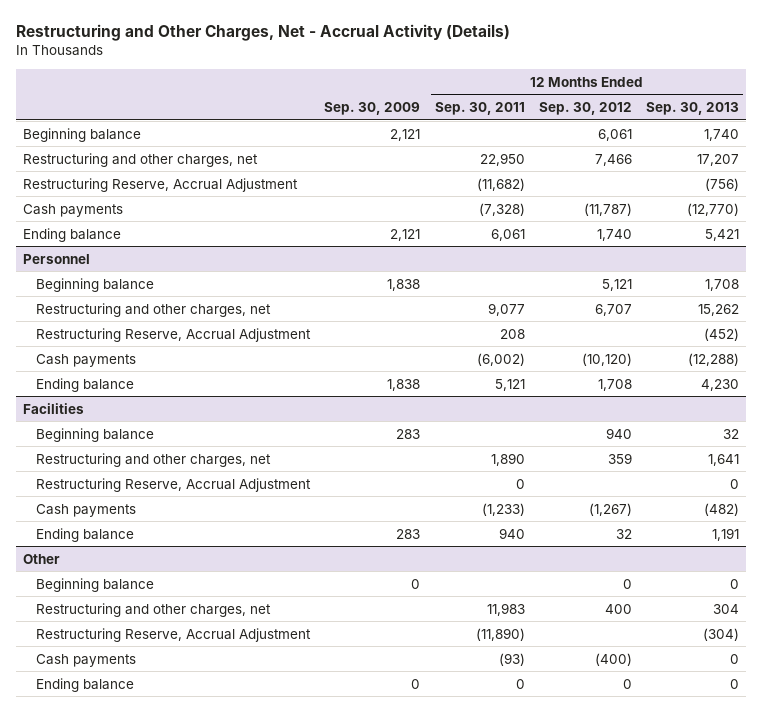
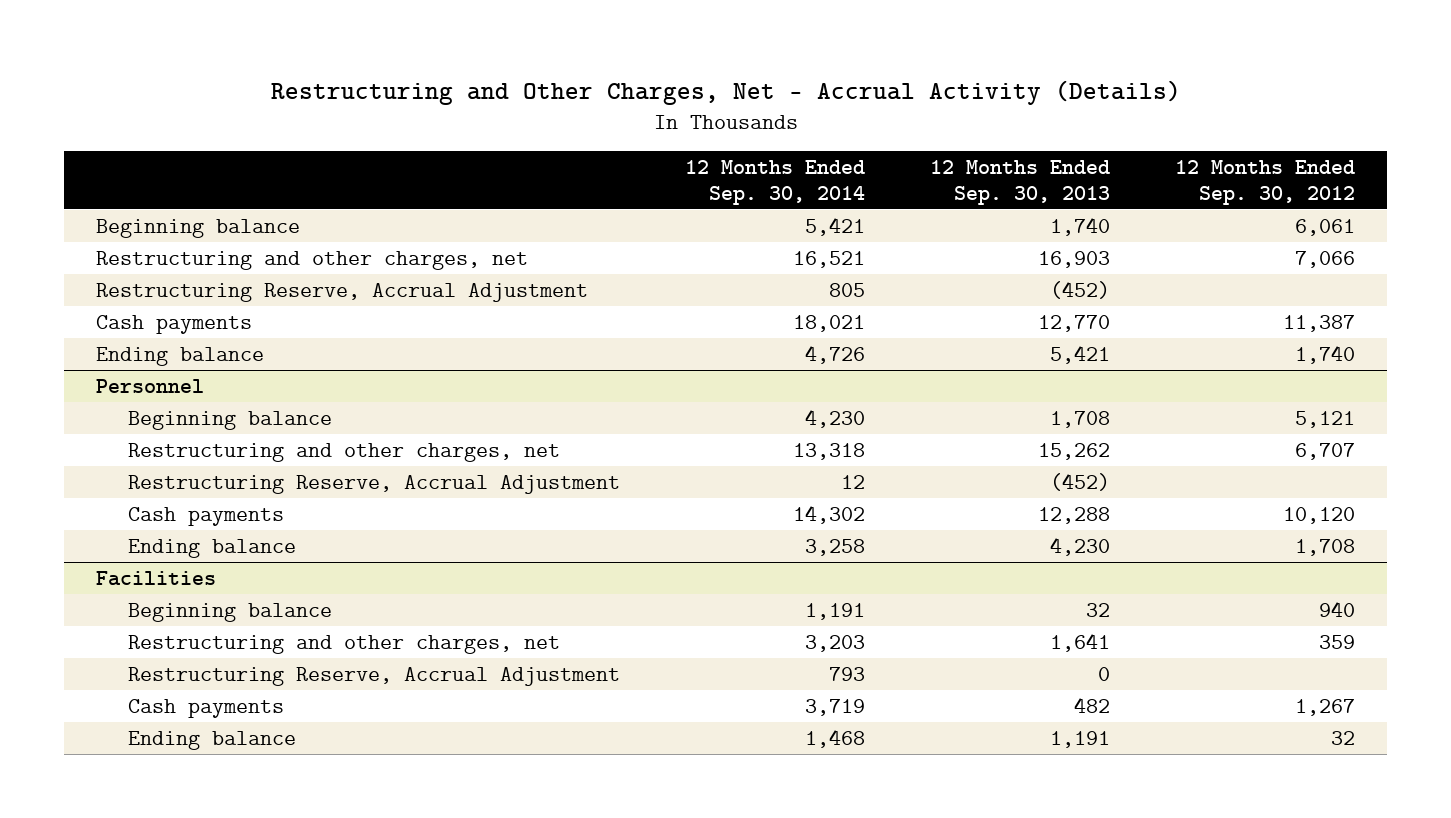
[324,102,421,116] Sep. 30, 2009 -> none
[434,102,525,116] Sep. 30, 2011 -> none
none -> [684,159,865,205] 12 Months Ended Sep. 30, 2014
[594,153,632,166] 7,466 -> [1294,250,1355,268] 7,066
[697,153,740,166] 17,207 -> [1037,250,1110,268] 16,903
[705,177,740,191] (756) -> [1049,280,1110,299] (452)
[583,202,632,216] (11,787) -> [1282,314,1355,332] 11,387
[687,202,740,216] (12,770) -> [1037,314,1110,332] 12,770
[581,352,632,366] (10,120) -> [1282,506,1355,524] 10,120
[688,352,740,366] (12,288) -> [1037,506,1110,524] 12,288
[588,502,632,516] (1,267) -> [1294,698,1355,716] 1,267
[704,502,740,516] (482) -> [1073,696,1110,713] 482
[22,553,60,564] Other -> none
[35,577,154,592] Beginning balance -> none
[35,602,271,617] Restructuring and other charges, net -> none
[35,627,311,642] Restructuring Reserve, Accrual Adjustment -> none
[35,653,136,667] Cash payments -> none
[35,677,134,692] Ending balance -> none

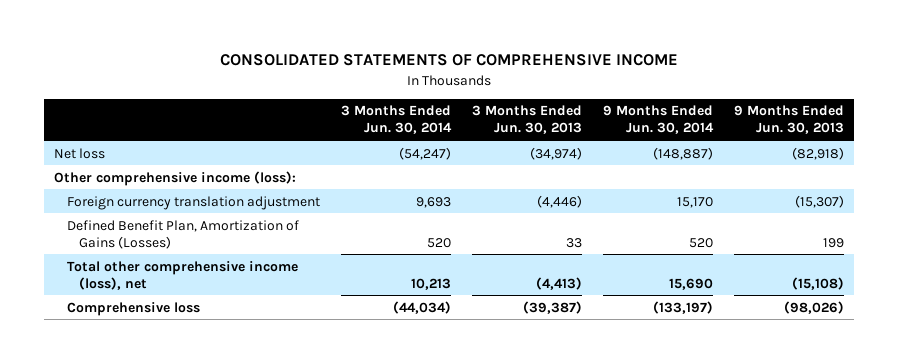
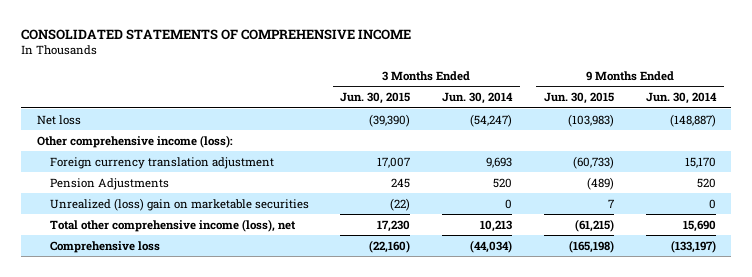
[471,105,582,135] 3 Months Ended Jun. 30, 2013 -> none
[733,105,844,135] 9 Months Ended Jun. 30, 2013 -> none
none -> [340,92,411,105] Jun. 30, 2015
none -> [543,92,614,105] Jun. 30, 2015
[66,219,299,249] Defined Benefit Plan, Amortization of Gains (Losses) -> [49,177,169,190] Pension Adjustments
none -> [49,197,309,211] Unrealized (loss) gain on marketable securities

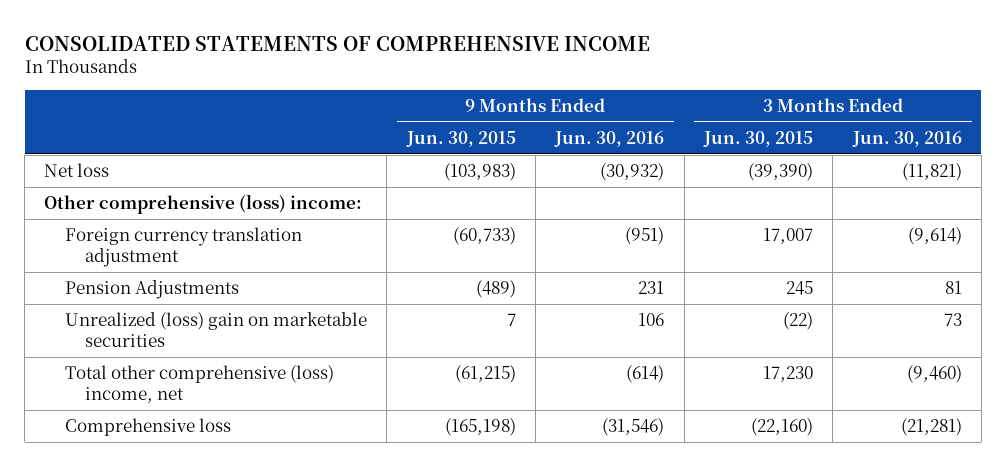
[442,92,514,105] Jun. 30, 2014 -> none
[645,92,717,105] Jun. 30, 2014 -> none
none -> [554,131,665,148] Jun. 30, 2016
none -> [851,131,962,148] Jun. 30, 2016
[36,134,233,148] Other comprehensive income (loss): -> [44,194,363,215] Other comprehensive (loss) income:
[49,218,296,232] Total other comprehensive income (loss), net -> [64,365,334,404] Total other comprehensive (loss) income, net

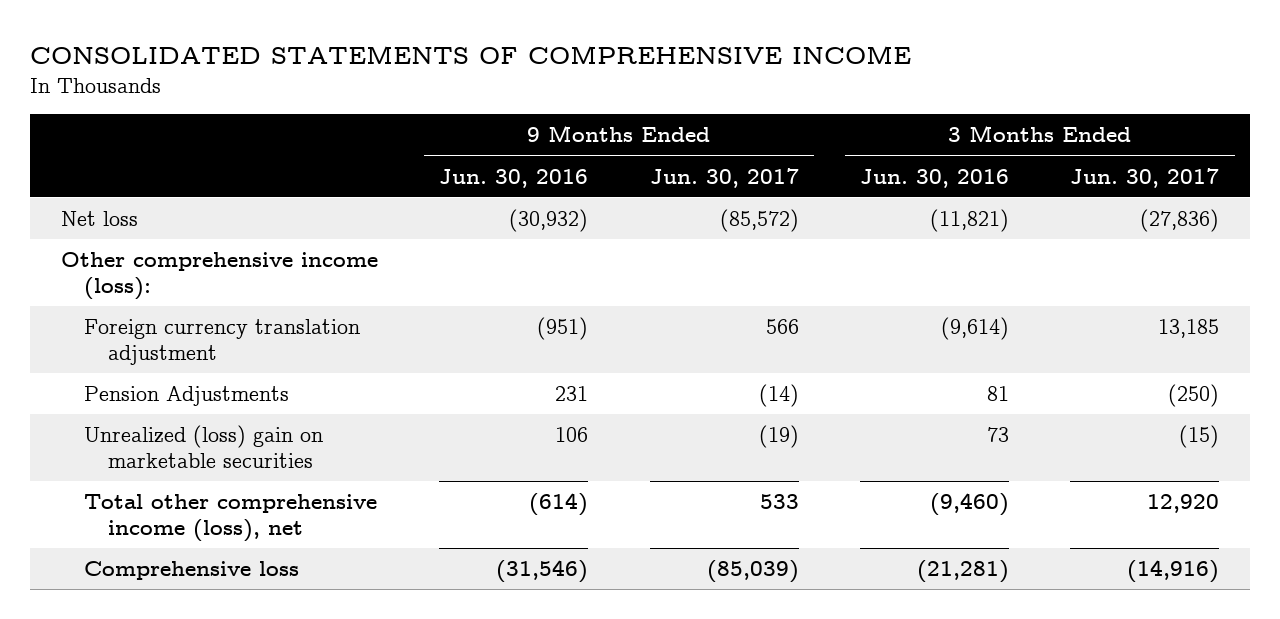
[405,131,516,148] Jun. 30, 2015 -> none
[702,131,813,148] Jun. 30, 2015 -> none
none -> [649,167,799,188] Jun. 30, 2017
none -> [1070,167,1220,188] Jun. 30, 2017
[44,194,363,215] Other comprehensive (loss) income: -> [61,252,379,301] Other comprehensive income (loss):
[64,365,334,404] Total other comprehensive (loss) income, net -> [84,494,378,543] Total other comprehensive income (loss), net

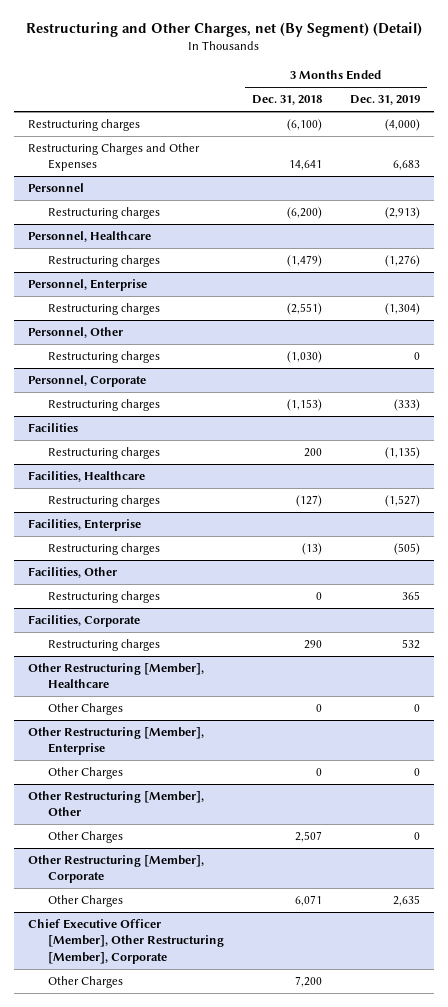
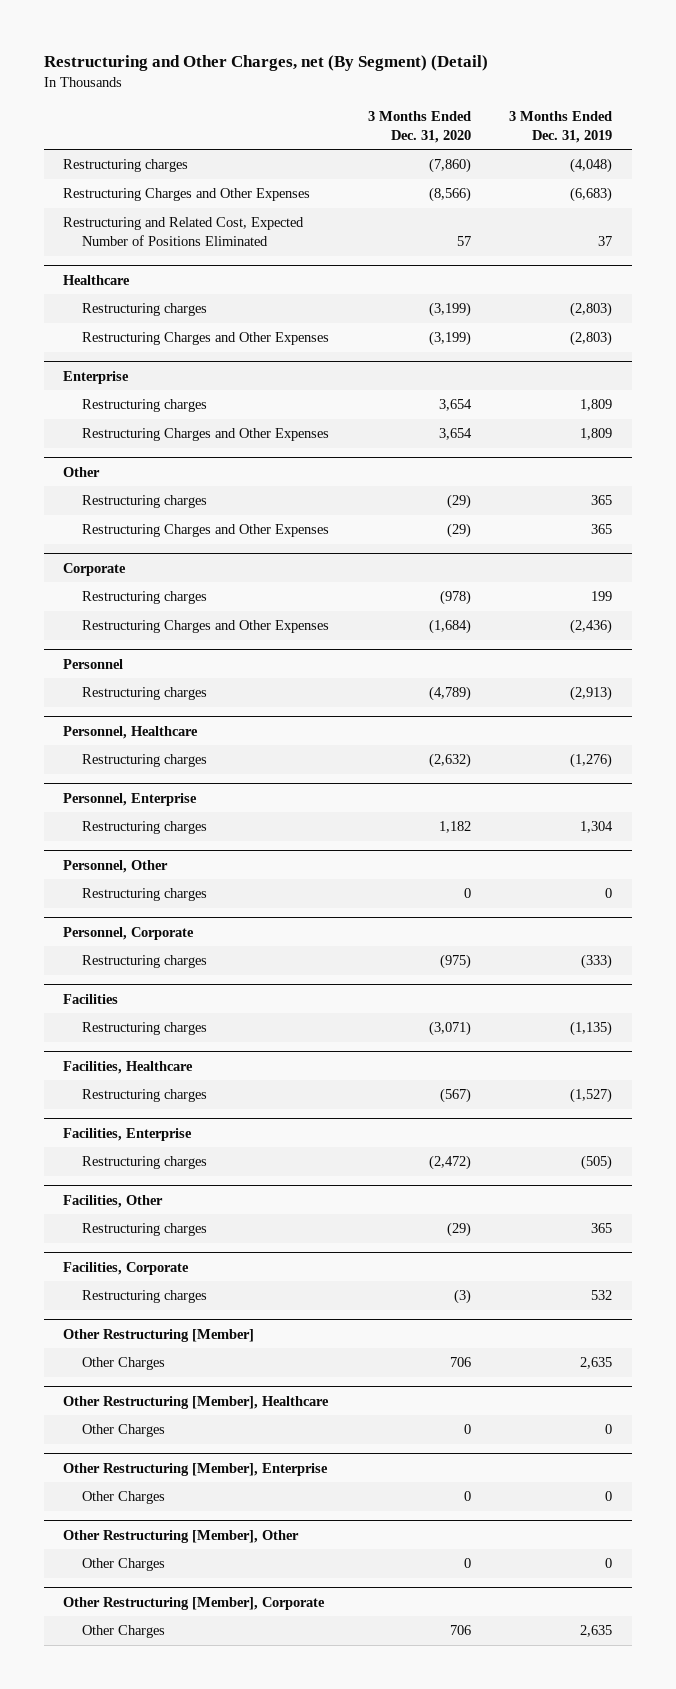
[251,95,322,106] Dec. 31, 2018 -> none
none -> [367,110,471,143] 3 Months Ended Dec. 31, 2020
[384,119,420,132] (4,000) -> [570,158,613,174] (4,048)
[392,160,420,171] 6,683 -> [570,187,613,203] (6,683)
none -> [63,217,305,247] Restructuring and Related Cost, Expected Number of Positions Eliminated
none -> [63,274,131,285] Healthcare
none -> [82,303,208,317] Restructuring charges
none -> [82,332,330,346] Restructuring Charges and Other Expenses
none -> [63,370,130,384] Enterprise
none -> [82,399,208,413] Restructuring charges
none -> [82,428,330,442] Restructuring Charges and Other Expenses
none -> [63,466,101,477] Other
none -> [82,495,208,509] Restructuring charges
none -> [82,524,330,538] Restructuring Charges and Other Expenses
none -> [63,562,127,576] Corporate
none -> [82,591,208,605] Restructuring charges
none -> [82,620,330,634] Restructuring Charges and Other Expenses
[384,303,420,316] (1,304) -> [580,821,614,834] 1,304
none -> [63,1328,255,1342] Other Restructuring [Member]
none -> [82,1357,166,1371] Other Charges
[27,919,224,964] Chief Executive Officer [Member], Other Restructuring [Member], Corporate -> none
[47,976,123,989] Other Charges -> none

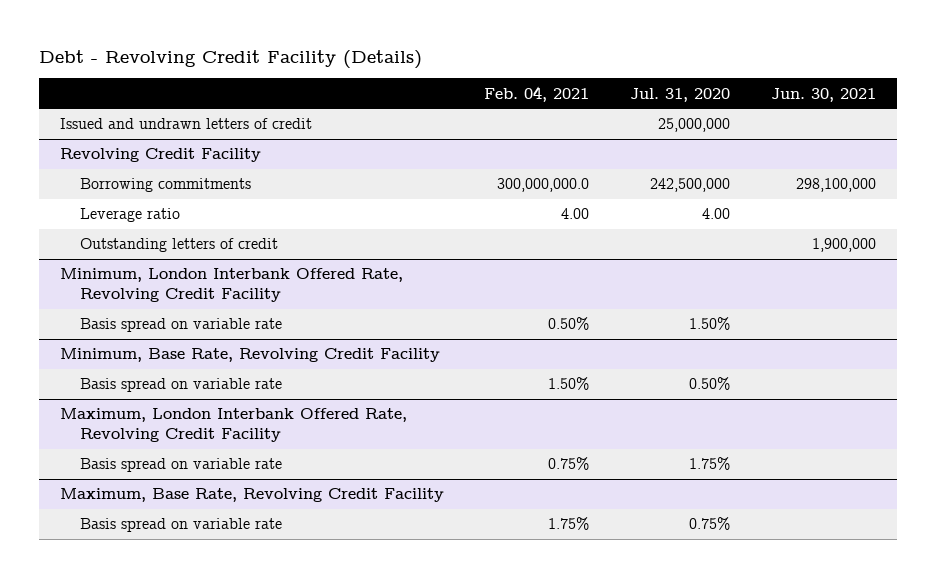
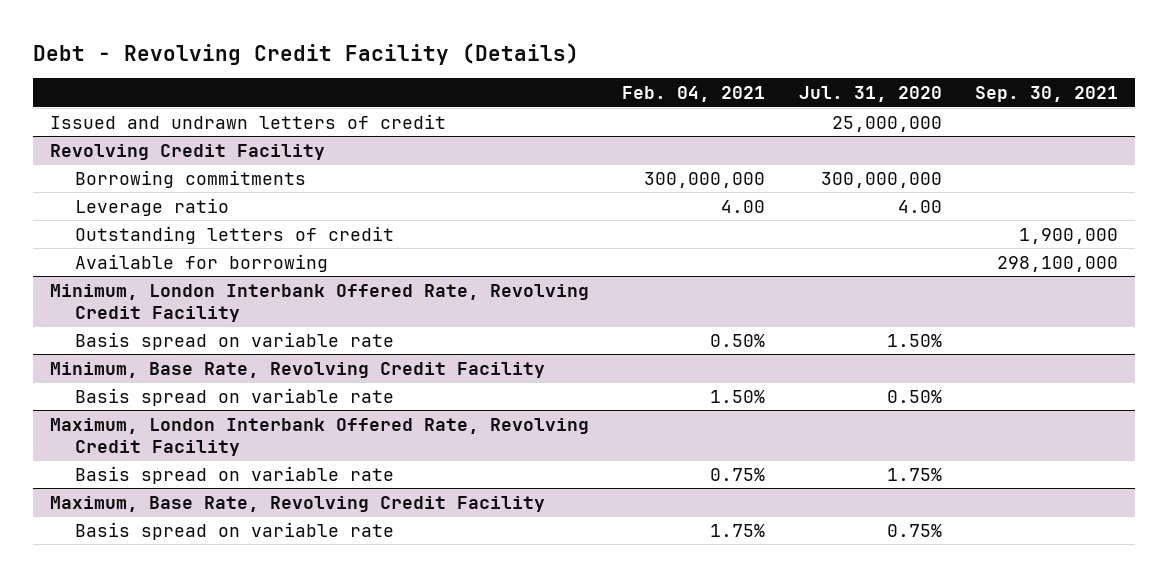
[771,87,877,102] Jun. 30, 2021 -> none
none -> [975,86,1119,103] Sep. 30, 2021
[497,178,590,193] 300,000,000.0 -> [644,171,766,188] 300,000,000
[650,178,731,193] 242,500,000 -> [820,171,942,188] 300,000,000
none -> [74,253,328,272] Available for borrowing

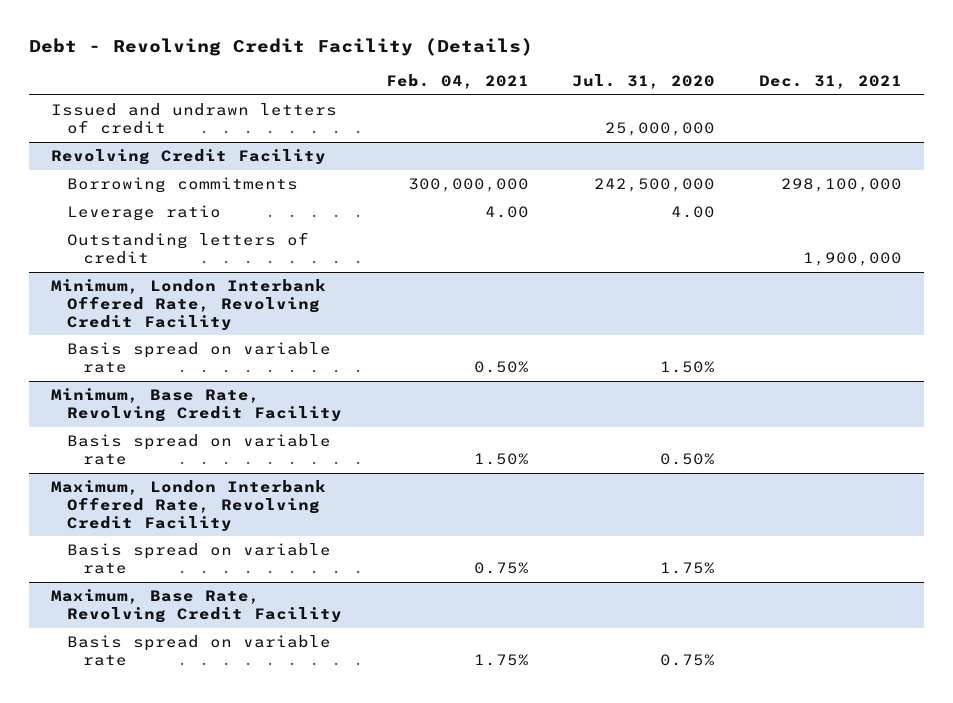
[975,86,1119,103] Sep. 30, 2021 -> none
none -> [759,75,903,90] Dec. 31, 2021
[820,171,942,188] 300,000,000 -> [594,178,716,193] 242,500,000
[74,253,328,272] Available for borrowing -> none

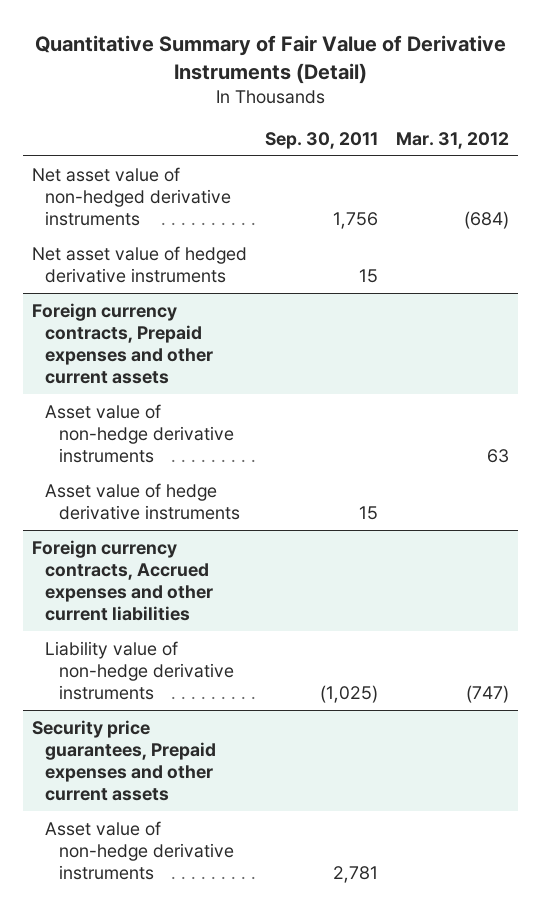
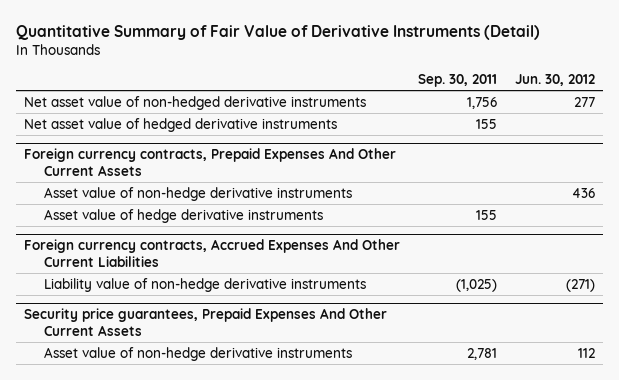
[396,131,510,149] Mar. 31, 2012 -> none
none -> [514,74,595,87] Jun. 30, 2012
[359,268,379,283] 15 -> [476,118,498,129] 155
[32,302,214,385] Foreign currency contracts, Prepaid expenses and other current assets -> [24,148,397,177] Foreign currency contracts, Prepaid Expenses And Other Current Assets
[359,505,379,520] 15 -> [476,209,498,220] 155
[32,539,214,622] Foreign currency contracts, Accrued expenses and other current liabilities -> [24,239,401,268] Foreign currency contracts, Accrued Expenses And Other Current Liabilities
[32,719,217,802] Security price guarantees, Prepaid expenses and other current assets -> [24,308,388,337] Security price guarantees, Prepaid Expenses And Other Current Assets

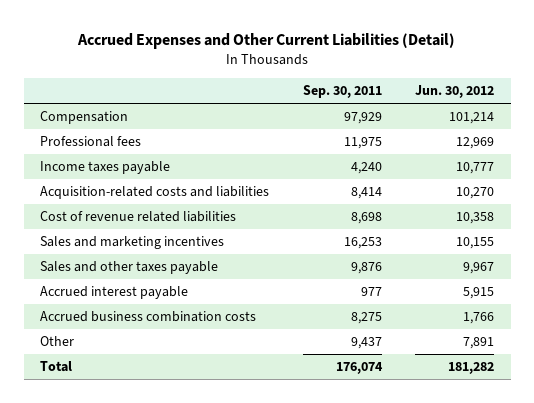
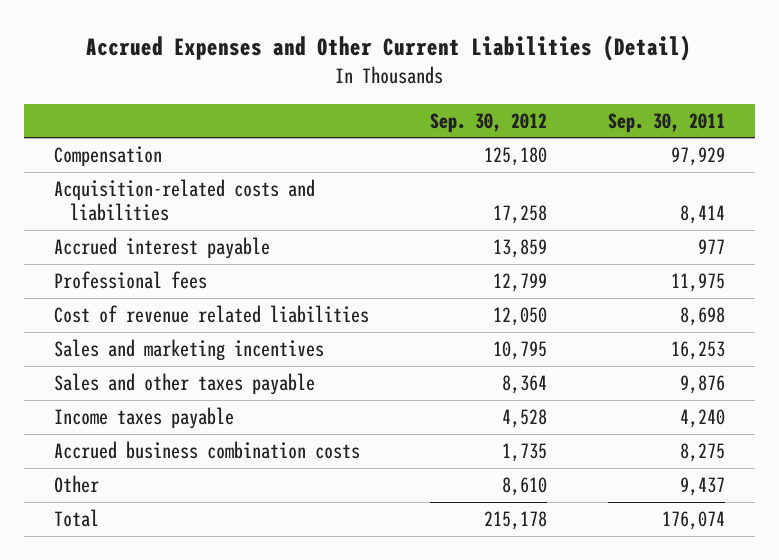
[414,85,494,99] Jun. 30, 2012 -> none
none -> [429,112,547,133] Sep. 30, 2012
[40,285,189,299] Accrued interest payable -> [54,237,271,260] Accrued interest payable
[40,135,142,147] Professional fees -> [54,271,208,290] Professional fees
[40,160,171,174] Income taxes payable -> [54,407,235,430] Income taxes payable

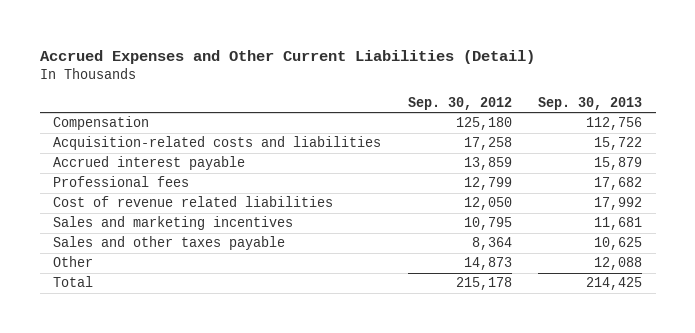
[607,112,725,133] Sep. 30, 2011 -> none
none -> [538,96,643,110] Sep. 30, 2013
[54,407,235,430] Income taxes payable -> none
[54,441,361,460] Accrued business combination costs -> none
[501,477,547,497] 8,610 -> [463,257,512,271] 14,873

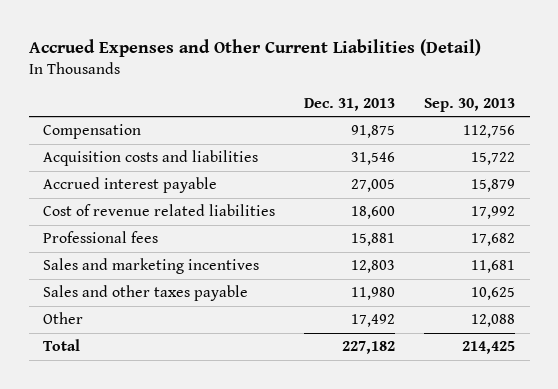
[407,96,512,110] Sep. 30, 2012 -> none
none -> [304,98,396,112] Dec. 31, 2013
[53,136,382,151] Acquisition-related costs and liabilities -> [43,150,259,167] Acquisition costs and liabilities
[53,176,190,188] Professional fees -> [43,231,159,244] Professional fees

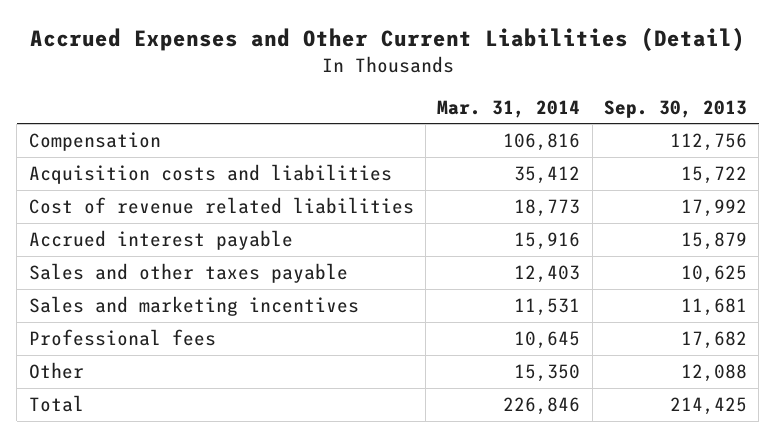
[304,98,396,112] Dec. 31, 2013 -> none
none -> [437,99,581,118] Mar. 31, 2014
[43,177,218,194] Accrued interest payable -> [28,229,293,250] Accrued interest payable
[43,258,260,275] Sales and marketing incentives -> [28,295,359,316] Sales and marketing incentives
[43,231,159,244] Professional fees -> [28,328,216,346] Professional fees

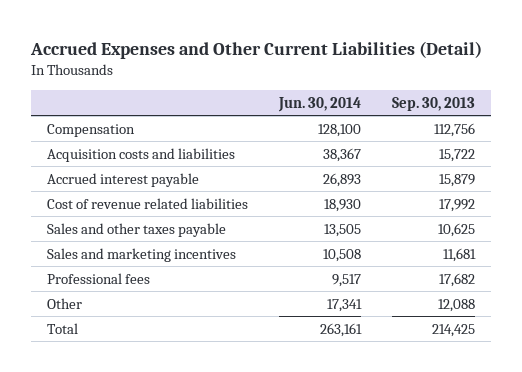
[437,99,581,118] Mar. 31, 2014 -> none
none -> [277,96,361,112] Jun. 30, 2014
[28,196,414,214] Cost of revenue related liabilities -> [46,197,248,209] Cost of revenue related liabilities

